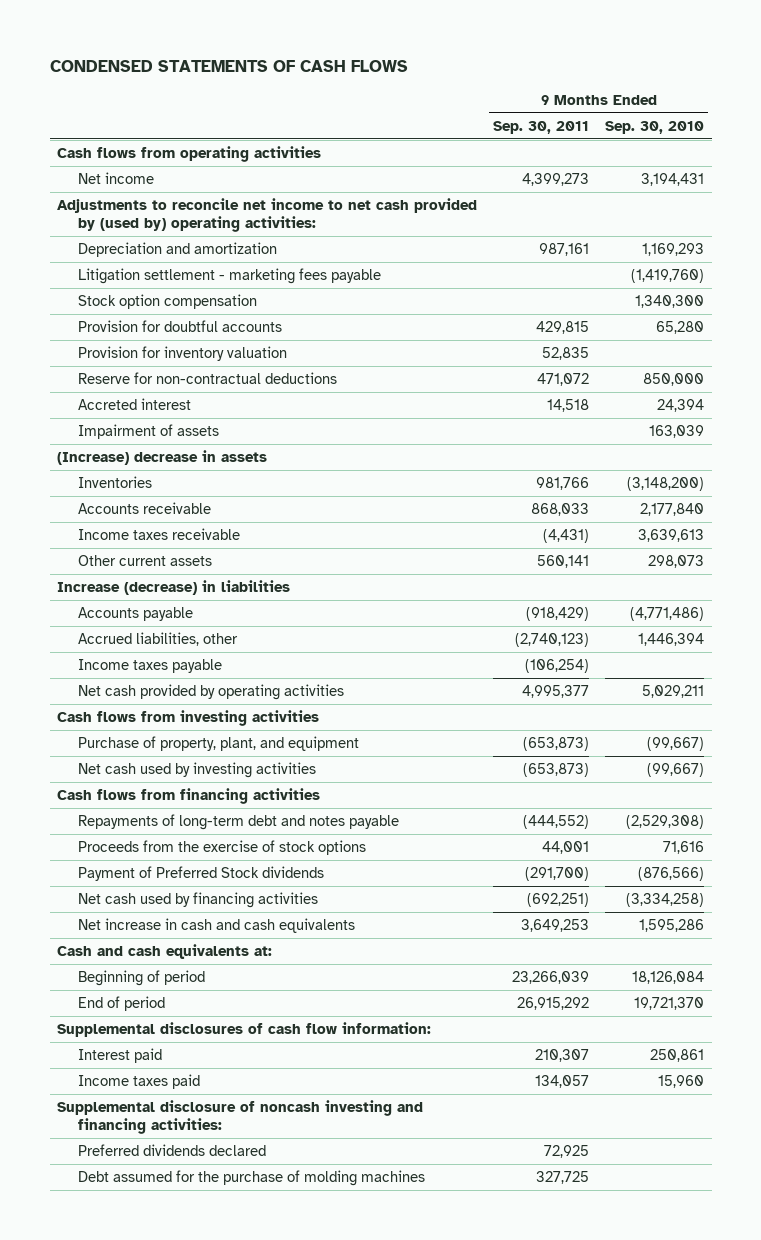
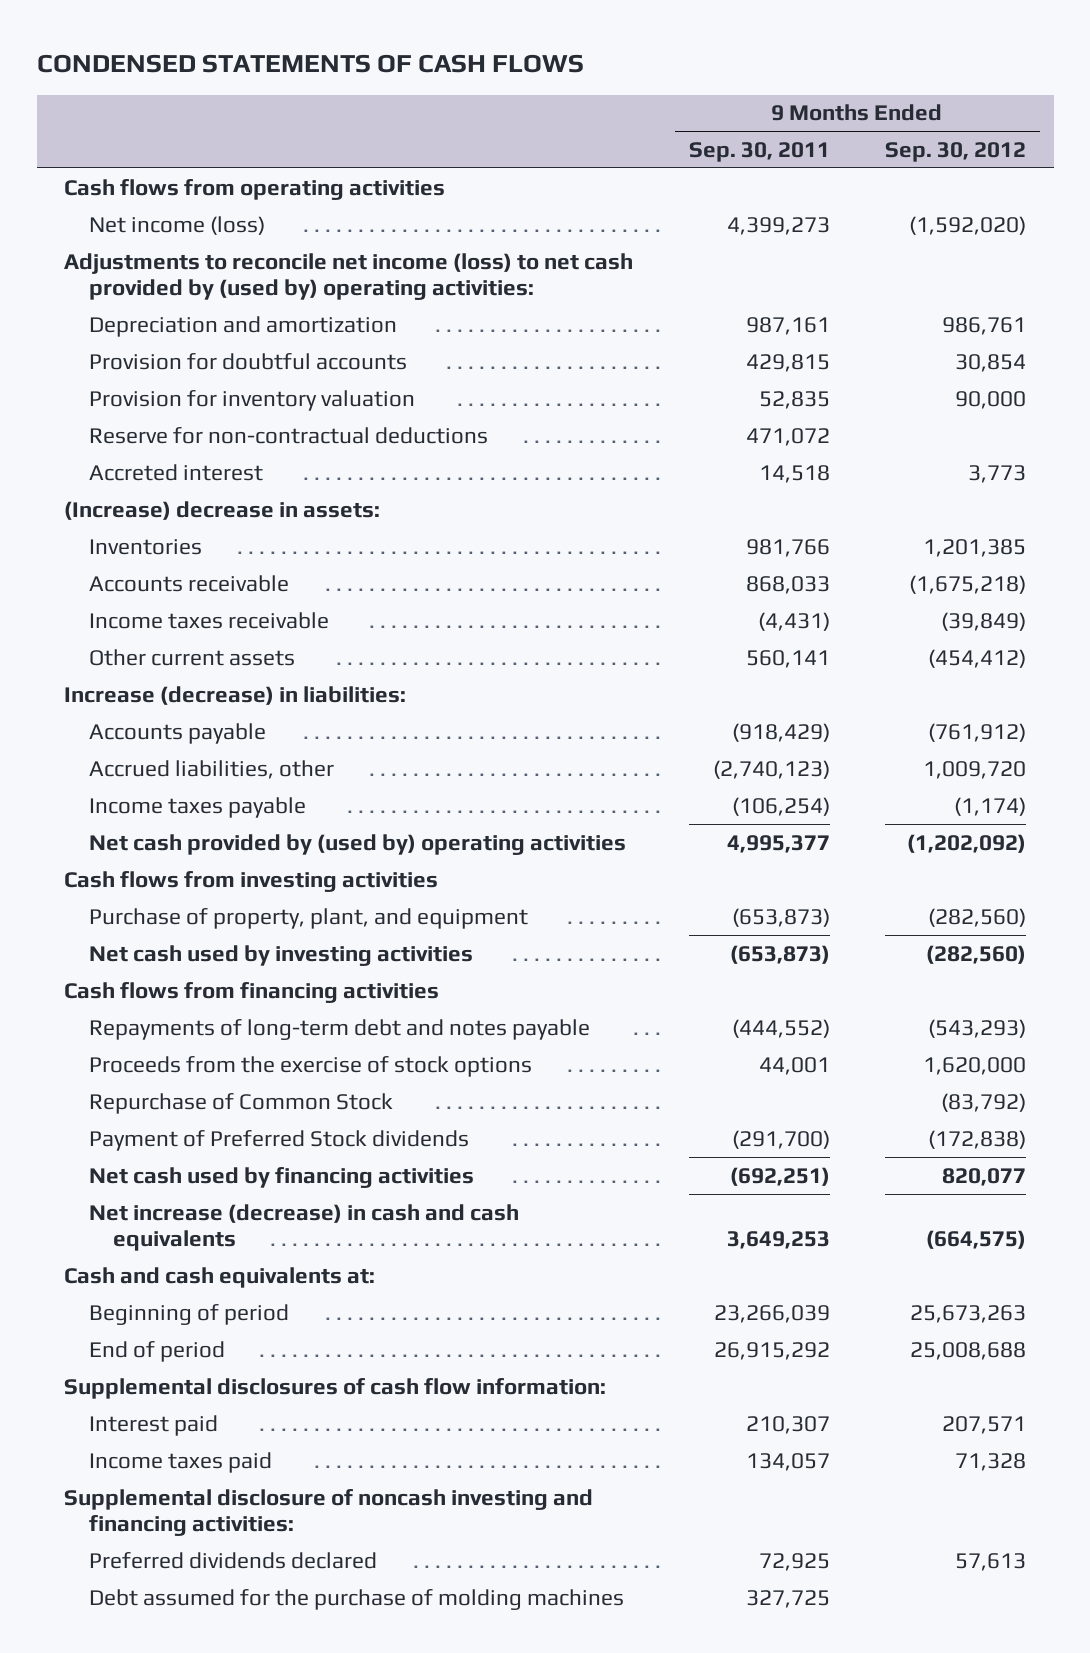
[604,120,704,134] Sep. 30, 2010 -> none
none -> [884,141,1026,162] Sep. 30, 2012
[77,171,154,184] Net income -> [88,215,265,235] Net income (loss)
[57,197,478,232] Adjustments to reconcile net income to net cash provided by (used by) operating activities: -> [64,252,634,301] Adjustments to reconcile net income (loss) to net cash provided by (used by) operating activities:
[77,267,381,284] Litigation settlement - marketing fees payable -> none
[77,293,257,309] Stock option compensation -> none
[77,423,219,439] Impairment of assets -> none
[57,449,268,465] (Increase) decrease in assets -> [64,500,381,520] (Increase) decrease in assets:
[57,579,291,595] Increase (decrease) in liabilities -> [64,685,407,705] Increase (decrease) in liabilities:
[77,683,344,700] Net cash provided by operating activities -> [88,833,626,855] Net cash provided by (used by) operating activities
none -> [88,1092,393,1114] Repurchase of Common Stock
[77,917,355,933] Net increase in cash and cash equivalents -> [88,1203,519,1252] Net increase (decrease) in cash and cash equivalents

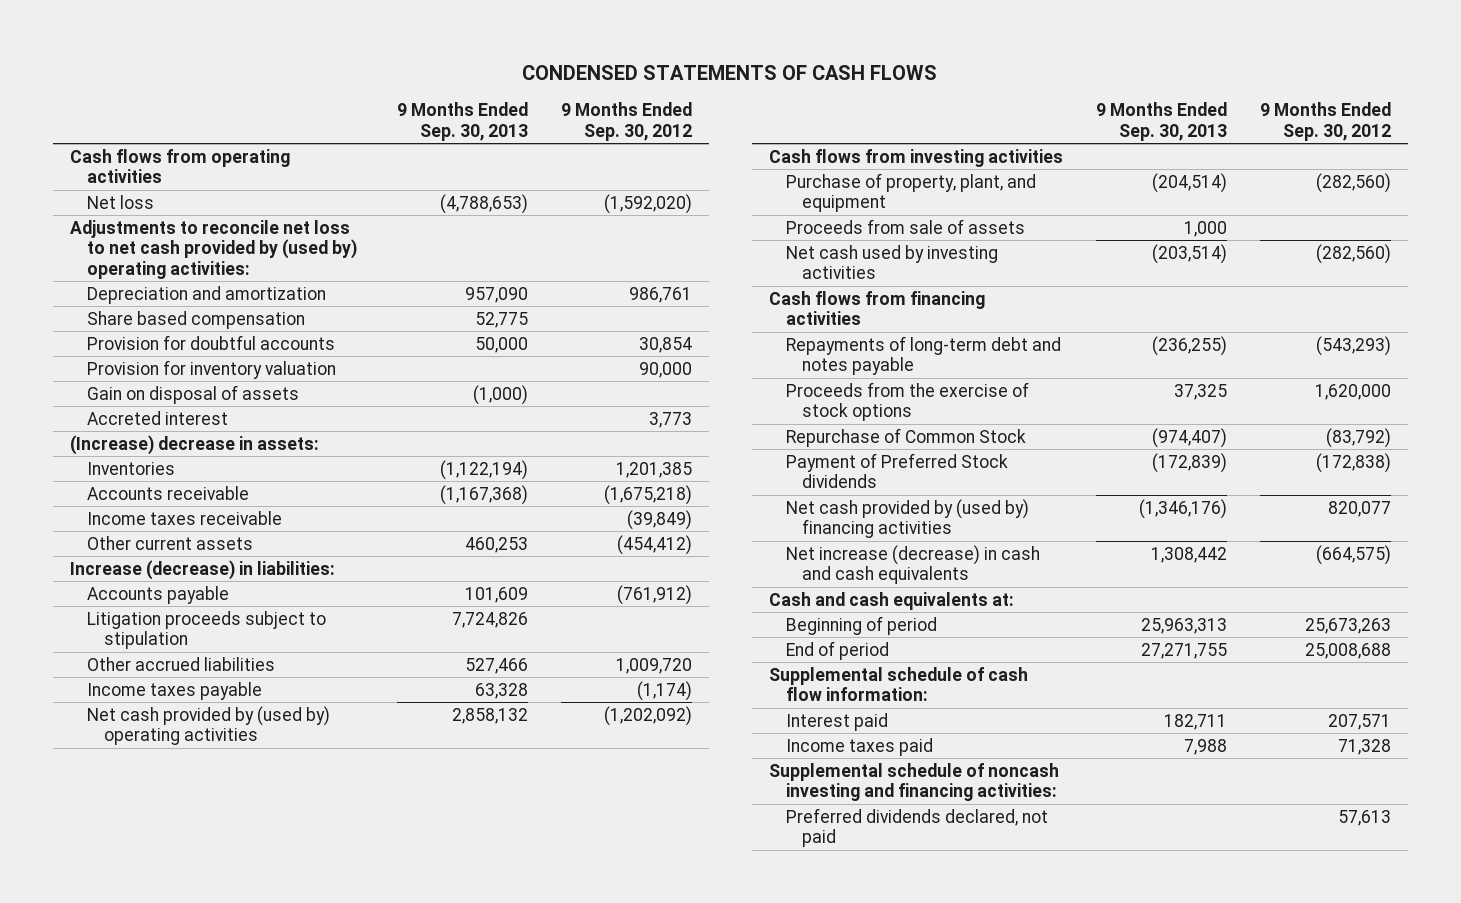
[688,141,830,162] Sep. 30, 2011 -> none
none -> [397,102,529,141] 9 Months Ended Sep. 30, 2013
[88,215,265,235] Net income (loss) -> [86,194,154,209] Net loss
[64,252,634,301] Adjustments to reconcile net income (loss) to net cash provided by (used by) operating activities: -> [69,219,357,279] Adjustments to reconcile net loss to net cash provided by (used by) operating activities:
none -> [86,310,305,329] Share based compensation
[88,426,488,444] Reserve for non-contractual deductions -> none
none -> [86,384,299,404] Gain on disposal of assets
none -> [86,610,326,650] Litigation proceeds subject to stipulation
[88,759,334,779] Accrued liabilities, other -> [86,656,275,671] Other accrued liabilities
none -> [785,218,1025,234] Proceeds from sale of assets
[88,1166,474,1188] Net cash used by financing activities -> [785,498,1029,539] Net cash provided by (used by) financing activities
[64,1377,607,1399] Supplemental disclosures of cash flow information: -> [768,666,1028,702] Supplemental schedule of cash flow information:
[88,1588,624,1610] Debt assumed for the purchase of molding machines -> none
[64,1488,594,1537] Supplemental disclosure of noncash investing and financing activities: -> [768,762,1059,802] Supplemental schedule of noncash investing and financing activities:
[88,1551,377,1569] Preferred dividends declared -> [785,807,1048,848] Preferred dividends declared, not paid

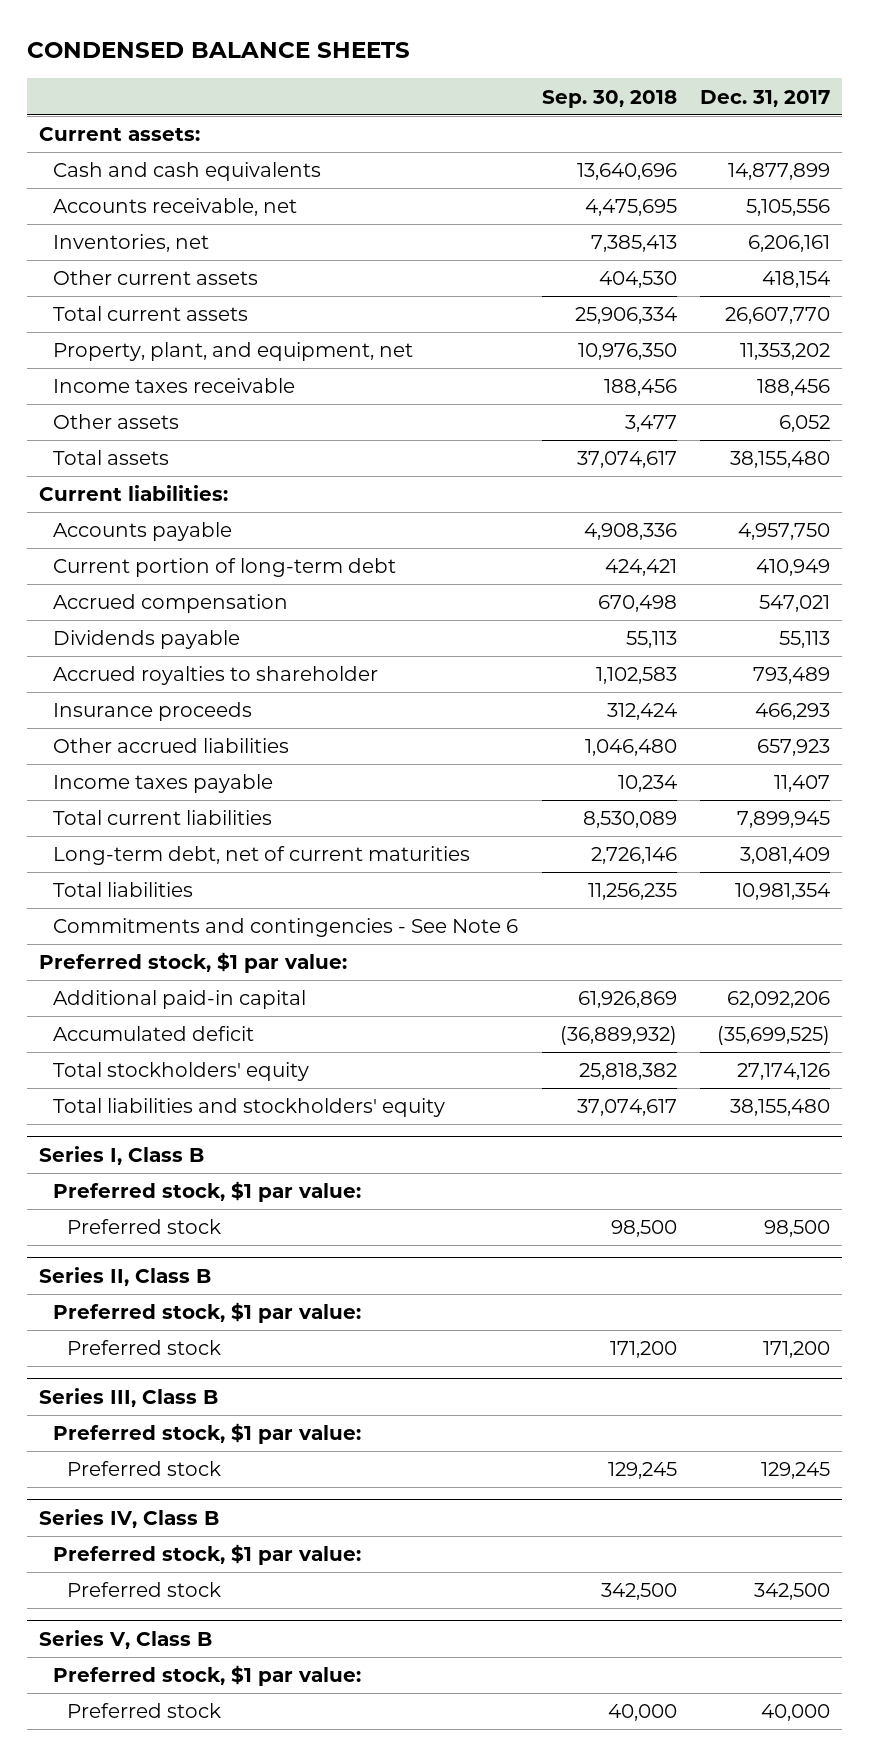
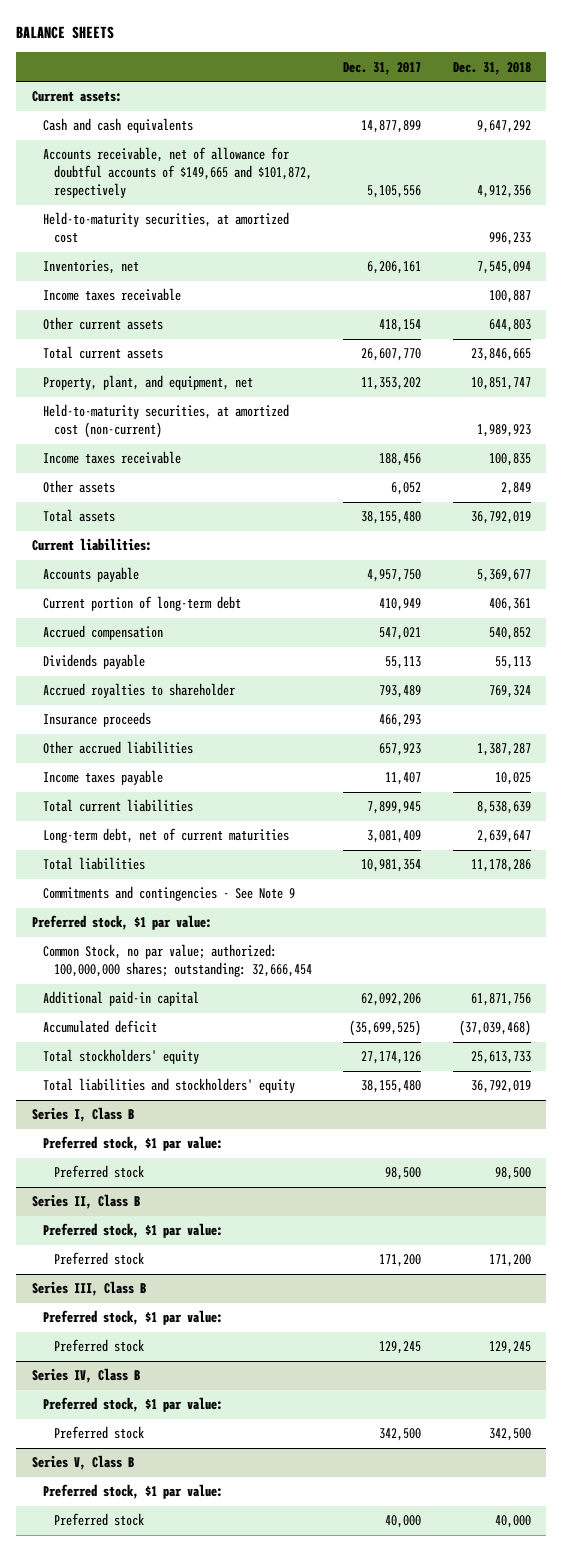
[27,42,411,59] CONDENSED BALANCE SHEETS -> [16,25,115,39] BALANCE SHEETS
[541,89,677,108] Sep. 30, 2018 -> none
none -> [452,61,531,75] Dec. 31, 2018
[53,198,298,217] Accounts receivable, net -> [42,147,312,199] Accounts receivable, net of allowance for doubtful accounts of $149,665 and $101,872, respectively
none -> [42,212,289,244] Held-to-maturity securities, at amortized cost
none -> [42,288,181,302] Income taxes receivable
none -> [42,404,289,439] Held-to-maturity securities, at amortized cost (non-current)
[53,918,519,938] Commitments and contingencies - See Note 6 -> [42,886,295,902] Commitments and contingencies - See Note 9
none -> [42,944,312,978] Common Stock, no par value; authorized: 100,000,000 shares; outstanding: 32,666,454

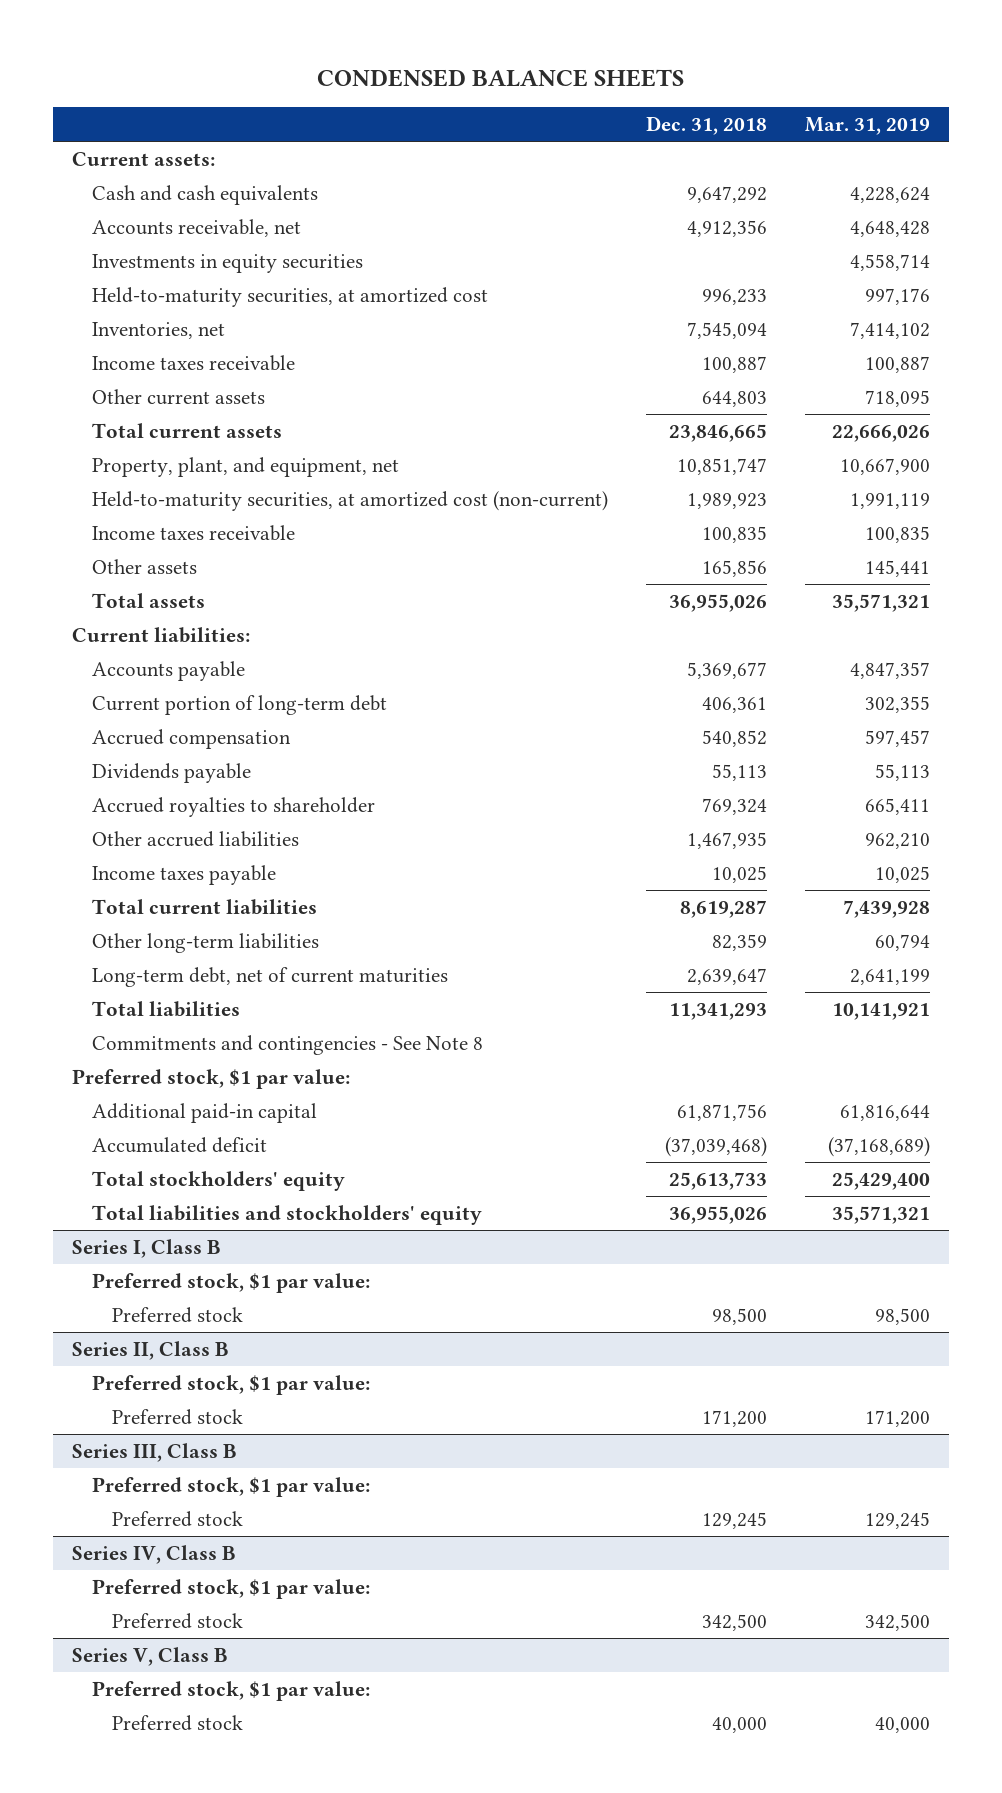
[16,25,115,39] BALANCE SHEETS -> [316,69,684,88] CONDENSED BALANCE SHEETS
[343,61,422,75] Dec. 31, 2017 -> none
none -> [804,117,930,136] Mar. 31, 2019
[42,147,312,199] Accounts receivable, net of allowance for doubtful accounts of $149,665 and $101,872, respectively -> [91,218,301,237] Accounts receivable, net
none -> [91,253,363,273] Investments in equity securities
[500,482,531,496] 2,849 -> [701,559,767,577] 165,856
[470,511,531,525] 36,792,019 -> [668,593,767,612] 36,955,026
[42,712,151,728] Insurance proceeds -> none
[476,743,531,757] 1,387,287 -> [686,831,767,849] 1,467,935
[476,801,531,815] 8,538,639 -> [679,899,767,918] 8,619,287
none -> [91,932,319,953] Other long-term liabilities
[470,859,531,873] 11,178,286 -> [668,1002,767,1020] 11,341,293
[42,886,295,902] Commitments and contingencies - See Note 9 -> [91,1034,483,1055] Commitments and contingencies - See Note 8
[42,944,312,978] Common Stock, no par value; authorized: 100,000,000 shares; outstanding: 32,666,454 -> none
[470,1080,531,1094] 36,792,019 -> [668,1205,767,1224] 36,955,026

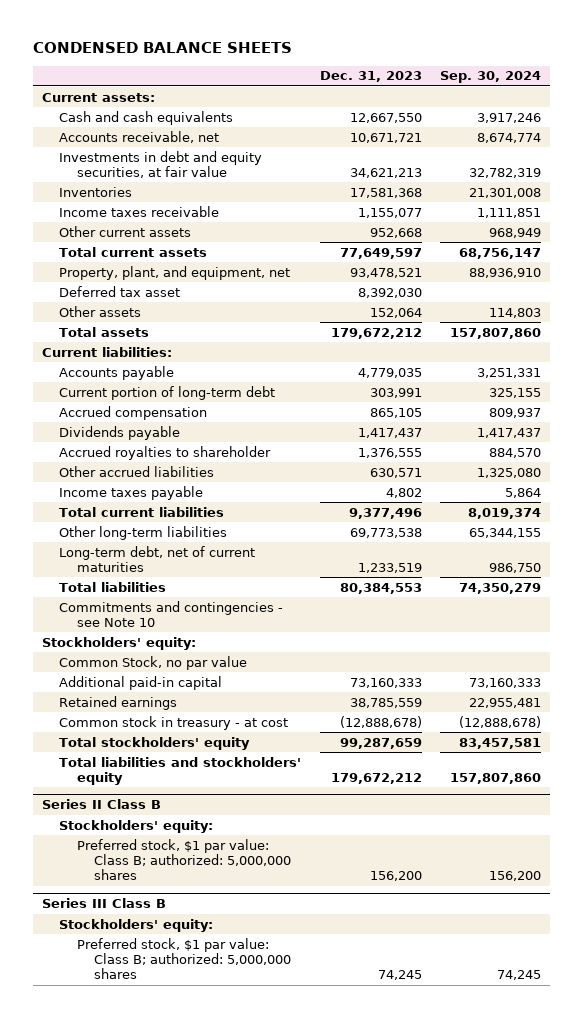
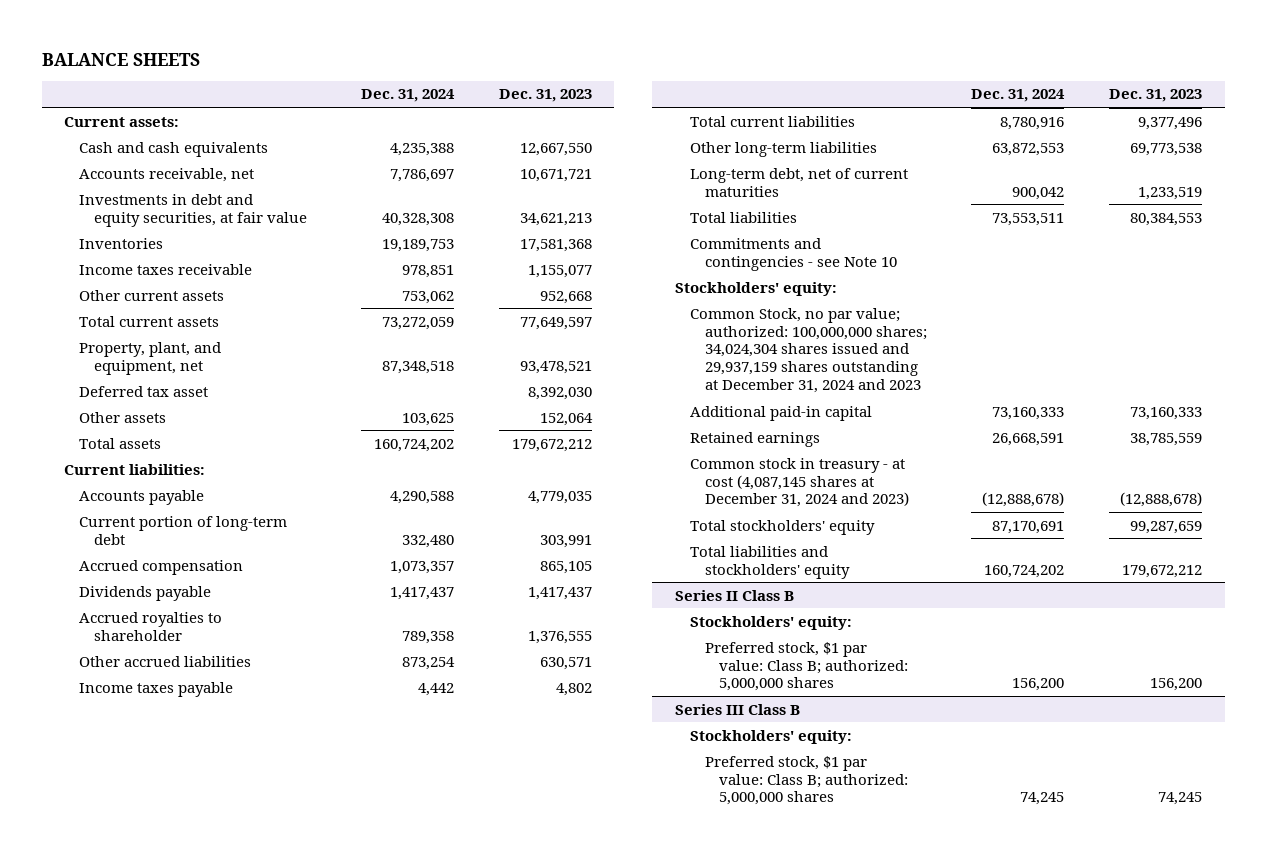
[33,41,293,53] CONDENSED BALANCE SHEETS -> [41,52,200,66] BALANCE SHEETS
[439,71,541,84] Sep. 30, 2024 -> none
none -> [361,89,456,103] Dec. 31, 2024
[59,655,248,670] Common Stock, no par value -> [689,307,927,394] Common Stock, no par value; authorized: 100,000,000 shares; 34,024,304 shares issued and 29,937,159 shares outstanding at December 31, 2024 and 2023
[59,715,289,730] Common stock in treasury - at cost -> [689,457,909,508] Common stock in treasury - at cost (4,087,145 shares at December 31, 2024 and 2023)

